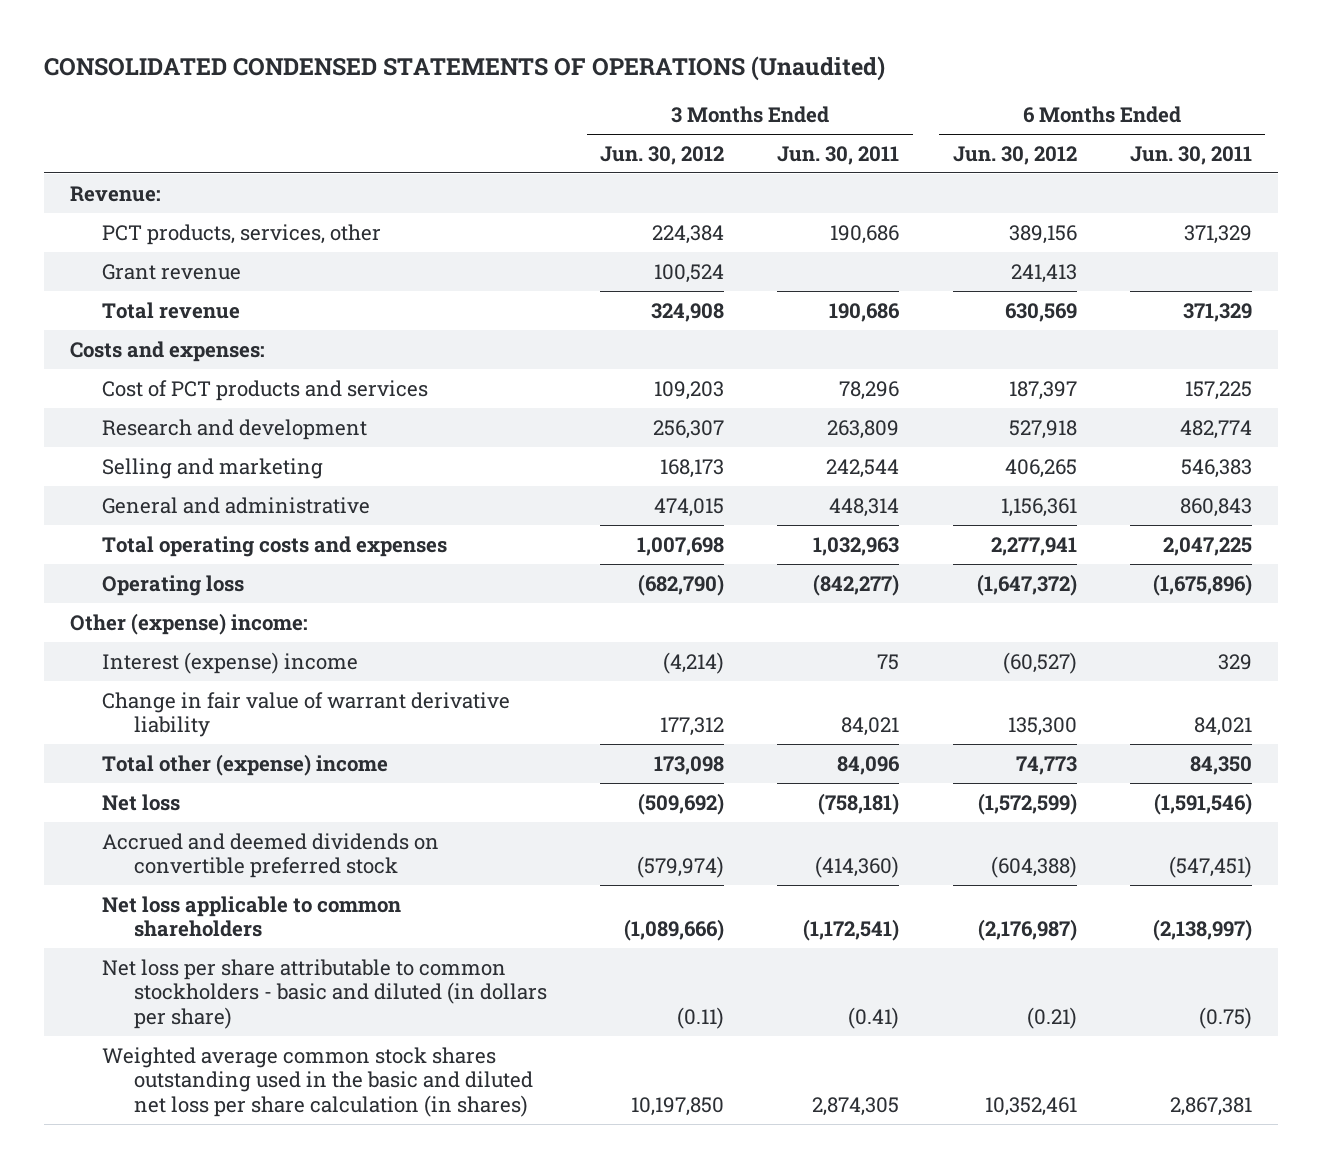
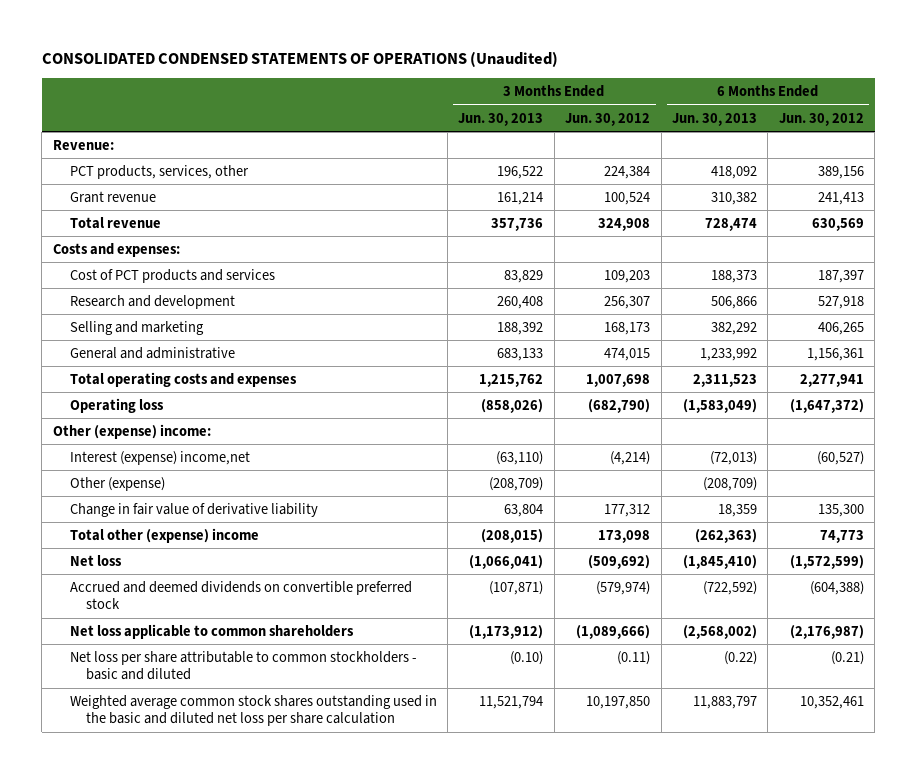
[777,145,900,165] Jun. 30, 2011 -> none
[1129,145,1252,165] Jun. 30, 2011 -> none
none -> [458,112,544,126] Jun. 30, 2013
none -> [672,112,758,126] Jun. 30, 2013
[101,651,358,674] Interest (expense) income -> [69,450,250,465] Interest (expense) income,net
none -> [69,476,165,491] Other (expense)
[101,691,510,738] Change in fair value of warrant derivative liability -> [69,502,318,517] Change in fair value of derivative liability
[101,958,547,1029] Net loss per share attributable to common stockholders - basic and diluted (in dollars per share) -> [69,650,417,681] Net loss per share attributable to common stockholders - basic and diluted
[101,1046,533,1117] Weighted average common stock shares outstanding used in the basic and diluted net loss per share calculation (in shares) -> [69,694,437,727] Weighted average common stock shares outstanding used in the basic and diluted net loss per share calculation

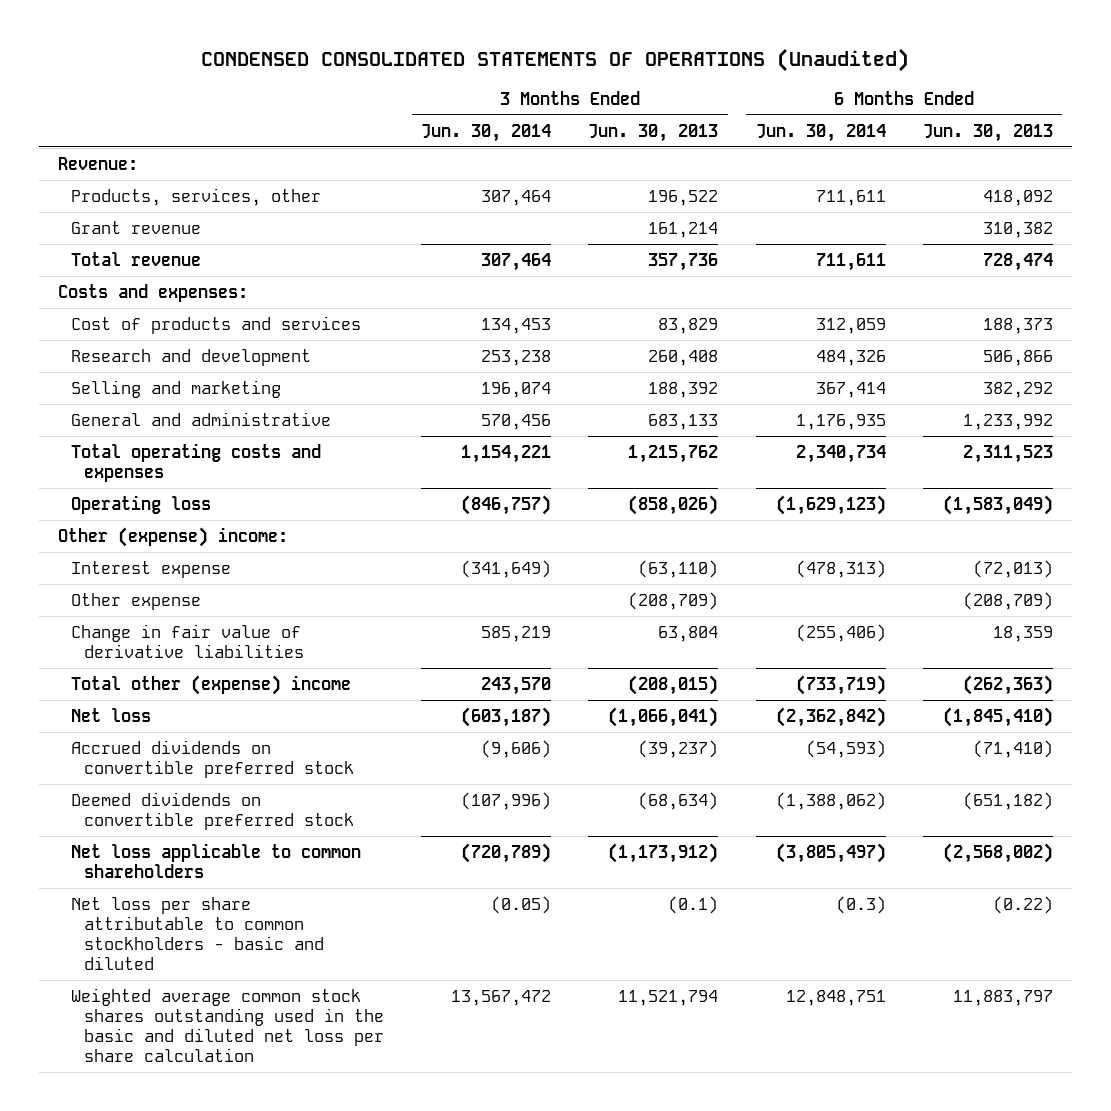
[41,51,558,68] CONSOLIDATED CONDENSED STATEMENTS OF OPERATIONS (Unaudited) -> [201,47,910,72] CONDENSED CONSOLIDATED STATEMENTS OF OPERATIONS (Unaudited)
[565,112,651,126] Jun. 30, 2012 -> none
[778,112,864,126] Jun. 30, 2012 -> none
none -> [421,123,552,142] Jun. 30, 2014
none -> [755,123,886,142] Jun. 30, 2014
[69,164,249,179] PCT products, services, other -> [70,187,321,206] Products, services, other
[69,268,275,283] Cost of PCT products and services -> [70,315,361,334] Cost of products and services
[69,450,250,465] Interest (expense) income,net -> [70,560,231,578] Interest expense
[69,476,165,491] Other (expense) -> [70,592,201,610] Other expense
[69,502,318,517] Change in fair value of derivative liability -> [70,623,304,658] Change in fair value of derivative liabilities
[69,580,412,610] Accrued and deemed dividends on convertible preferred stock -> [70,739,354,778] Accrued dividends on convertible preferred stock
[489,580,544,595] (107,871) -> [638,739,719,758] (39,237)
[703,580,758,595] (722,592) -> [972,739,1053,758] (71,410)
none -> [70,791,354,830] Deemed dividends on convertible preferred stock
[510,650,544,665] (0.10) -> [668,895,719,914] (0.1)

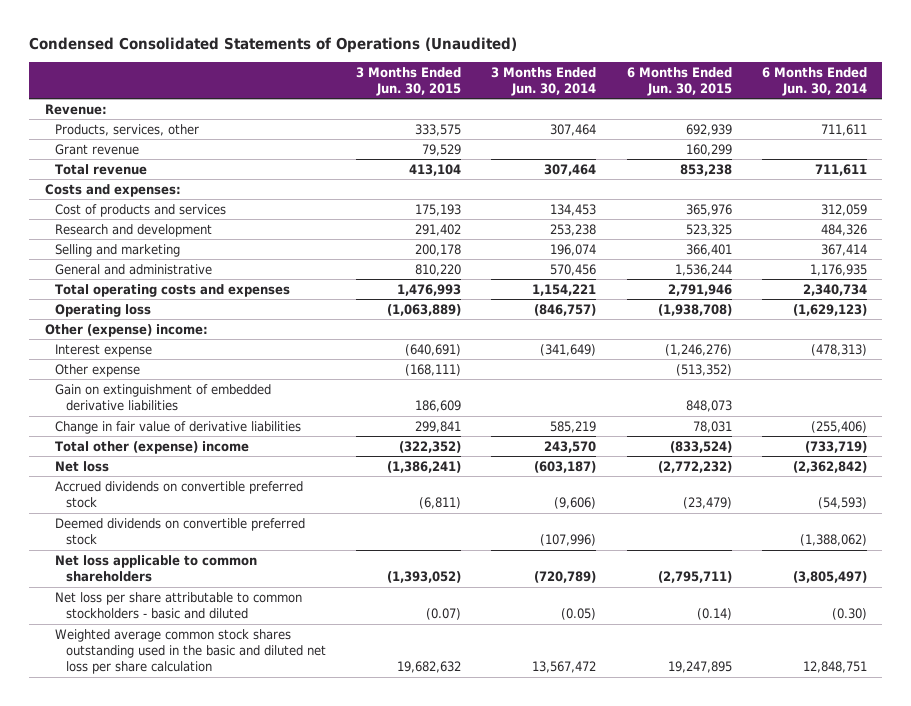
[201,47,910,72] CONDENSED CONSOLIDATED STATEMENTS OF OPERATIONS (Unaudited) -> [29,37,518,54] Condensed Consolidated Statements of Operations (Unaudited)
[588,123,719,142] Jun. 30, 2013 -> none
[922,123,1053,142] Jun. 30, 2013 -> none
none -> [355,66,461,96] 3 Months Ended Jun. 30, 2015
none -> [626,66,732,96] 6 Months Ended Jun. 30, 2015
none -> [55,383,272,412] Gain on extinguishment of embedded derivative liabilities
[835,895,886,914] (0.3) -> [831,608,867,621] (0.30)

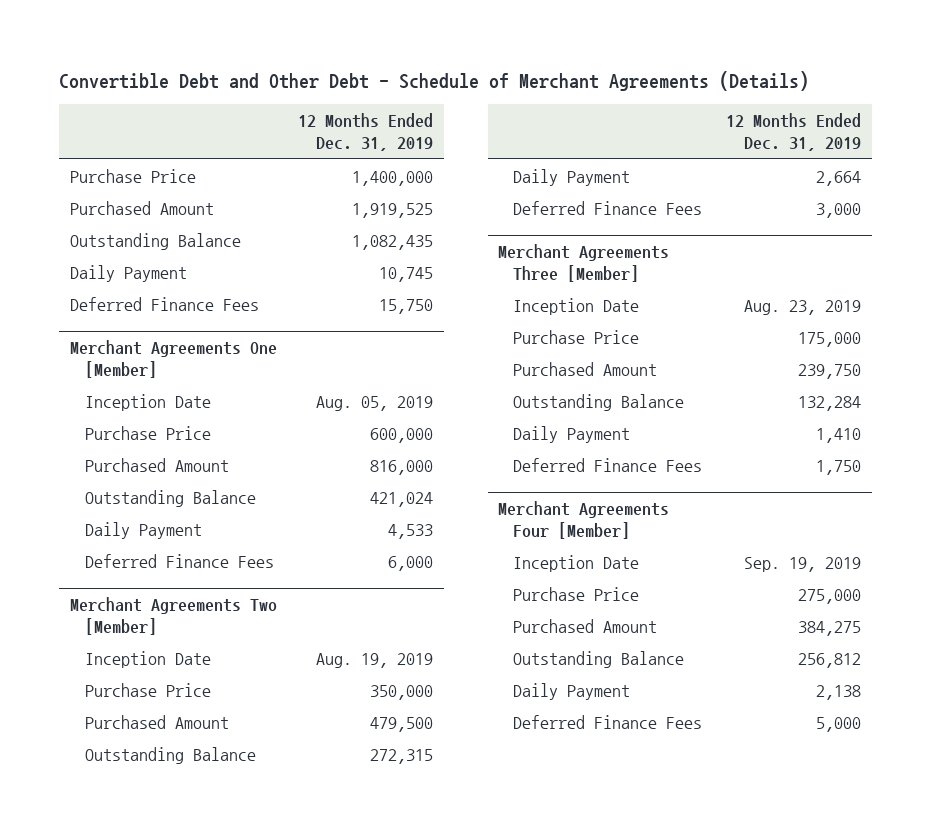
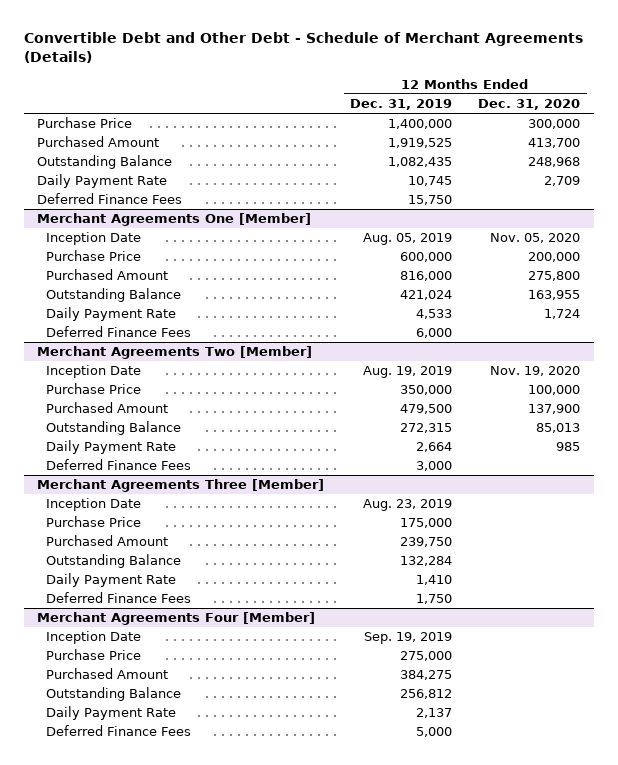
none -> [478,98,581,110] Dec. 31, 2020
[69,264,187,282] Daily Payment -> [37,174,168,189] Daily Payment Rate
[84,521,202,539] Daily Payment -> [45,307,176,322] Daily Payment Rate
[512,168,630,186] Daily Payment -> [45,440,176,455] Daily Payment Rate
[512,425,630,443] Daily Payment -> [45,573,176,588] Daily Payment Rate
[512,682,630,700] Daily Payment -> [45,706,176,721] Daily Payment Rate
[816,684,862,700] 2,138 -> [416,708,453,719] 2,137

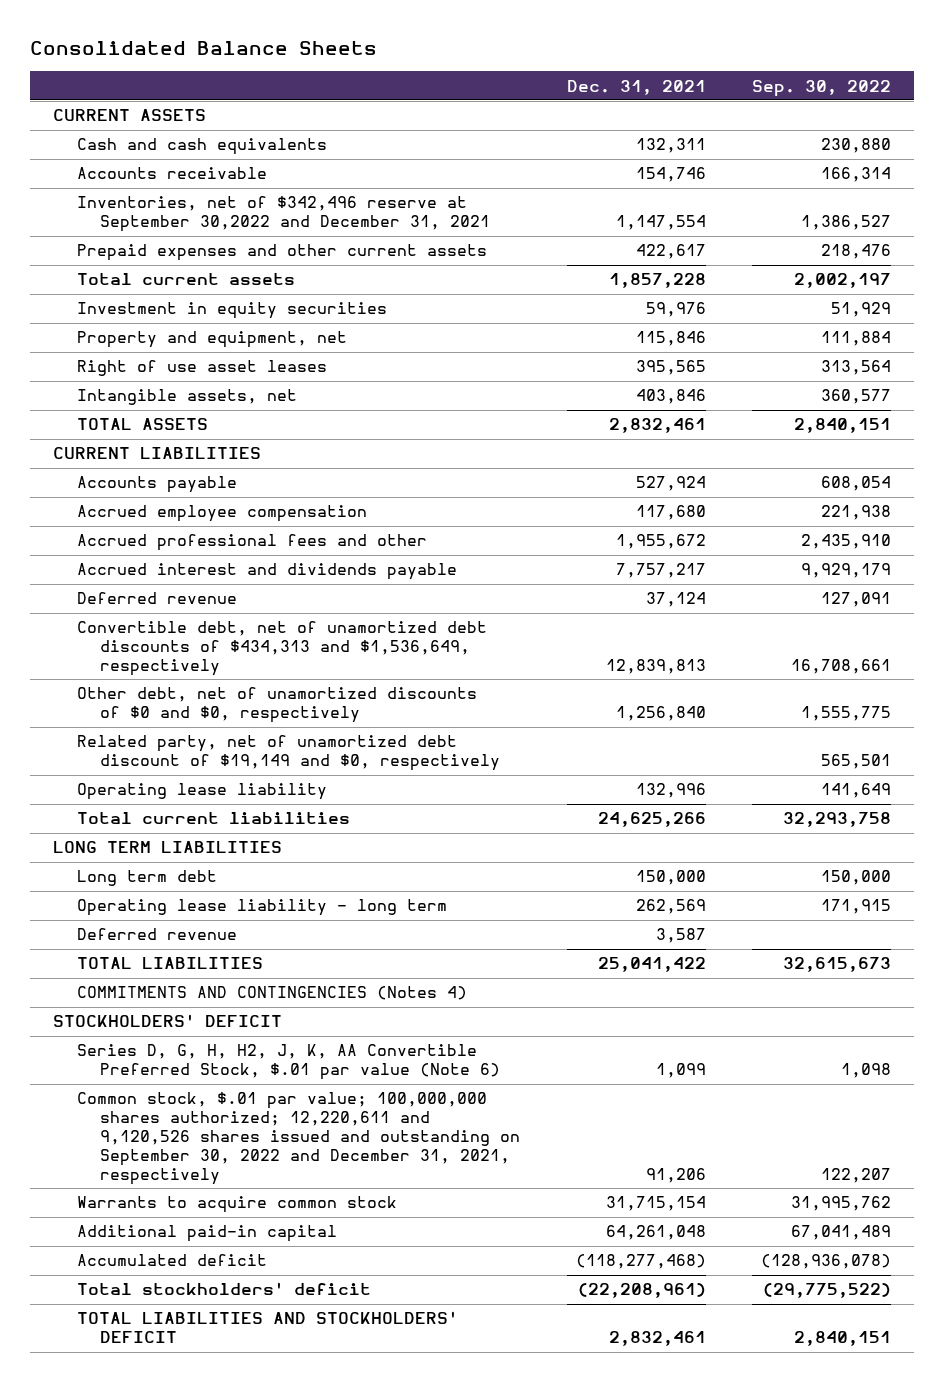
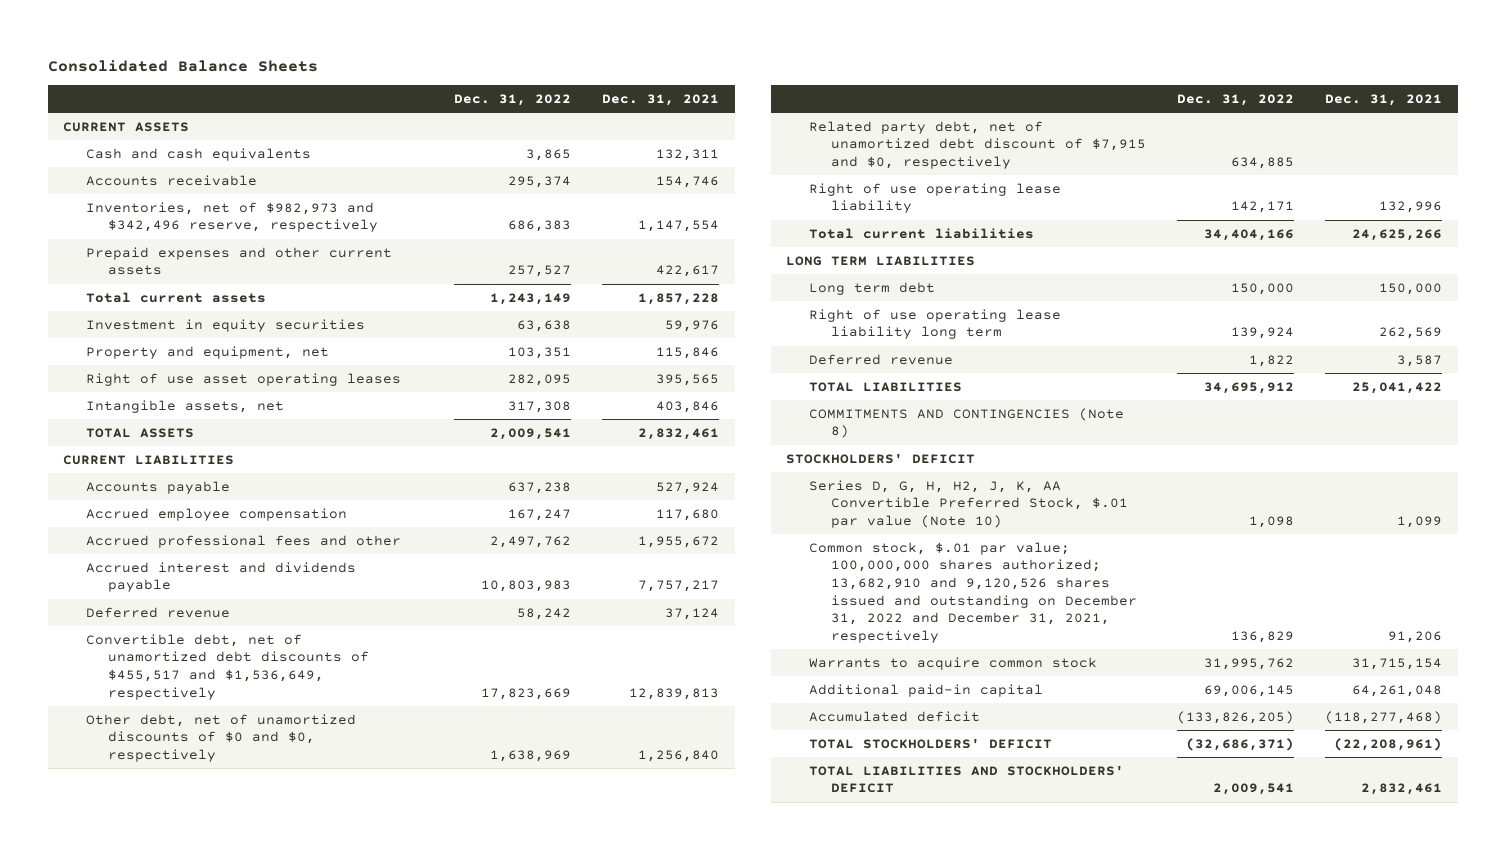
[751,79,891,97] Sep. 30, 2022 -> none
none -> [453,93,571,106] Dec. 31, 2022
[76,196,491,233] Inventories, net of $342,496 reserve at September 30,2022 and December 31, 2021 -> [85,201,378,233] Inventories, net of $982,973 and $342,496 reserve, respectively
[76,360,327,377] Right of use asset leases -> [85,372,401,386] Right of use asset operating leases
[76,621,487,677] Convertible debt, net of unamortized debt discounts of $434,313 and $1,536,649, respectively -> [85,633,369,700] Convertible debt, net of unamortized debt discounts of $455,517 and $1,536,649, respectively
[76,735,501,772] Related party, net of unamortized debt discount of $19,149 and $0, respectively -> [808,120,1146,169] Related party debt, net of unamortized debt discount of $7,915 and $0, respectively
[76,783,327,801] Operating lease liability -> [808,182,1061,214] Right of use operating lease liability
[76,899,447,917] Operating lease liability - long term -> [808,308,1061,340] Right of use operating lease liability long term
[76,986,467,1001] COMMITMENTS AND CONTINGENCIES (Notes 4) -> [808,407,1124,439] COMMITMENTS AND CONTINGENCIES (Note 8)
[76,1044,501,1081] Series D, G, H, H2, J, K, AA Convertible Preferred Stock, $.01 par value (Note 6) -> [808,479,1128,528] Series D, G, H, H2, J, K, AA Convertible Preferred Stock, $.01 par value (Note 10)
[76,1092,521,1186] Common stock, $.01 par value; 100,000,000 shares authorized; 12,220,611 and 9,120,526 shares issued and outstanding on September 30, 2022 and December 31, 2021, respectively -> [808,541,1137,643] Common stock, $.01 par value; 100,000,000 shares authorized; 13,682,910 and 9,120,526 shares issued and outstanding on December 31, 2022 and December 31, 2021, respectively
[76,1282,371,1296] Total stockholders' deficit -> [808,738,1052,749] TOTAL STOCKHOLDERS' DEFICIT

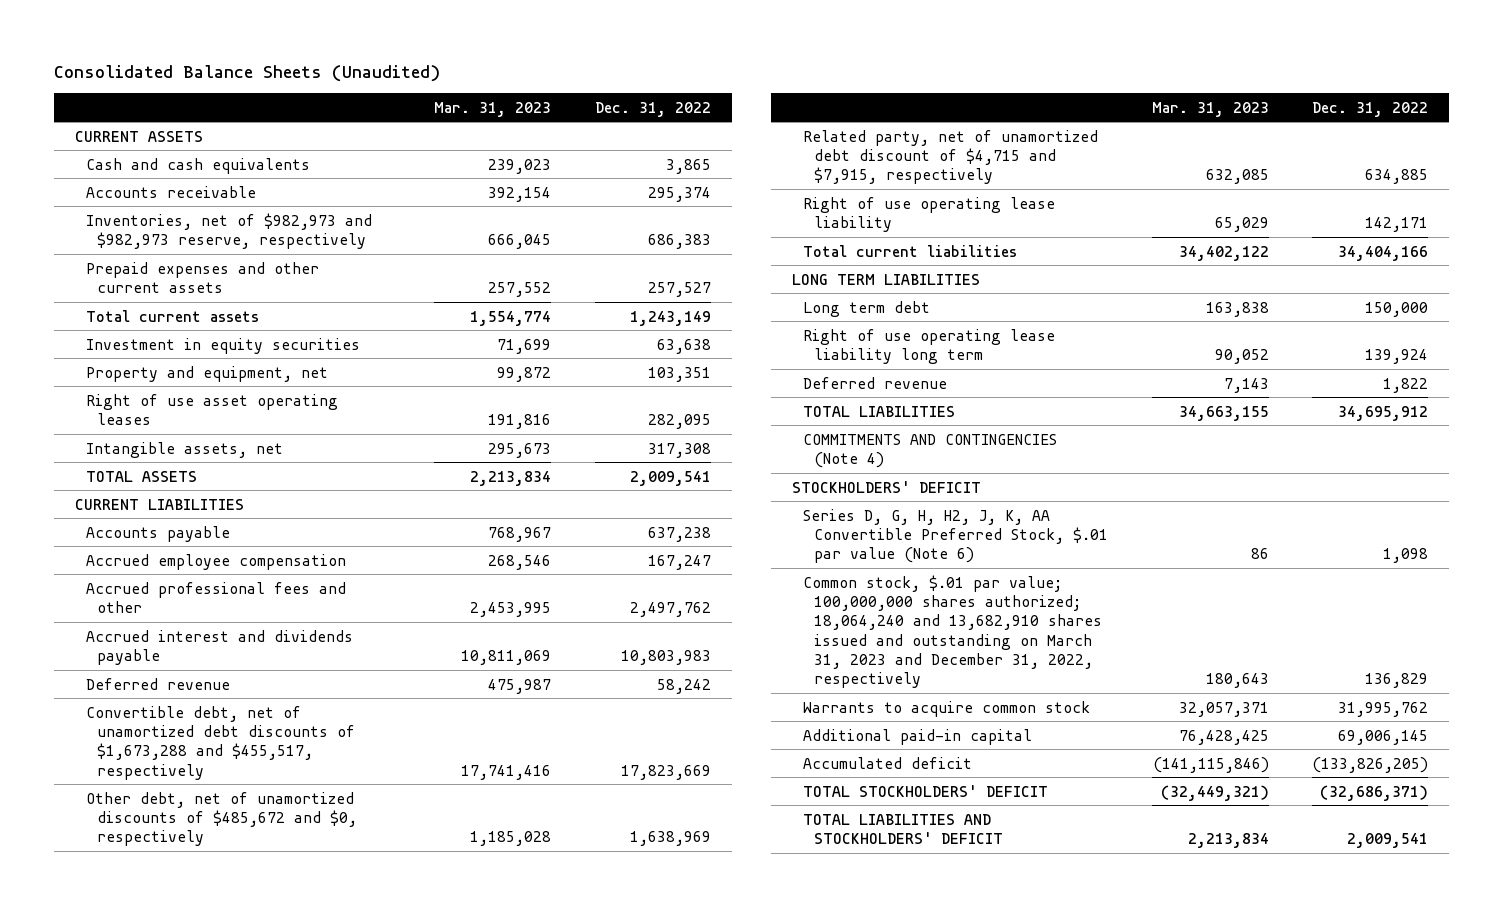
[47,59,318,72] Consolidated Balance Sheets -> [53,64,440,82] Consolidated Balance Sheets (Unaudited)
[601,93,719,106] Dec. 31, 2021 -> none
none -> [434,101,552,117] Mar. 31, 2023
[85,201,378,233] Inventories, net of $982,973 and $342,496 reserve, respectively -> [86,212,373,249] Inventories, net of $982,973 and $982,973 reserve, respectively
[85,633,369,700] Convertible debt, net of unamortized debt discounts of $455,517 and $1,536,649, respectively -> [86,705,356,780] Convertible debt, net of unamortized debt discounts of $1,673,288 and $455,517, respectively
[85,713,356,762] Other debt, net of unamortized discounts of $0 and $0, respectively -> [86,791,358,847] Other debt, net of unamortized discounts of $485,672 and $0, respectively
[808,120,1146,169] Related party debt, net of unamortized debt discount of $7,915 and $0, respectively -> [803,129,1099,185] Related party, net of unamortized debt discount of $4,715 and $7,915, respectively
[808,407,1124,439] COMMITMENTS AND CONTINGENCIES (Note 8) -> [803,433,1058,468] COMMITMENTS AND CONTINGENCIES (Note 4)
[808,479,1128,528] Series D, G, H, H2, J, K, AA Convertible Preferred Stock, $.01 par value (Note 10) -> [803,508,1109,564] Series D, G, H, H2, J, K, AA Convertible Preferred Stock, $.01 par value (Note 6)
[808,541,1137,643] Common stock, $.01 par value; 100,000,000 shares authorized; 13,682,910 and 9,120,526 shares issued and outstanding on December 31, 2022 and December 31, 2021, respectively -> [803,574,1103,689] Common stock, $.01 par value; 100,000,000 shares authorized; 18,064,240 and 13,682,910 shares issued and outstanding on March 31, 2023 and December 31, 2022, respectively

